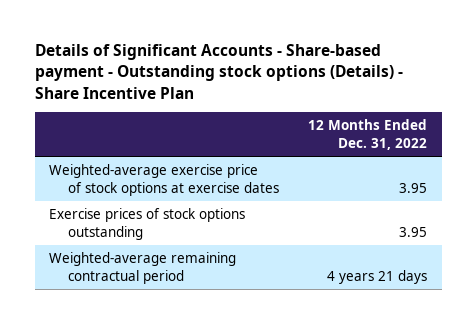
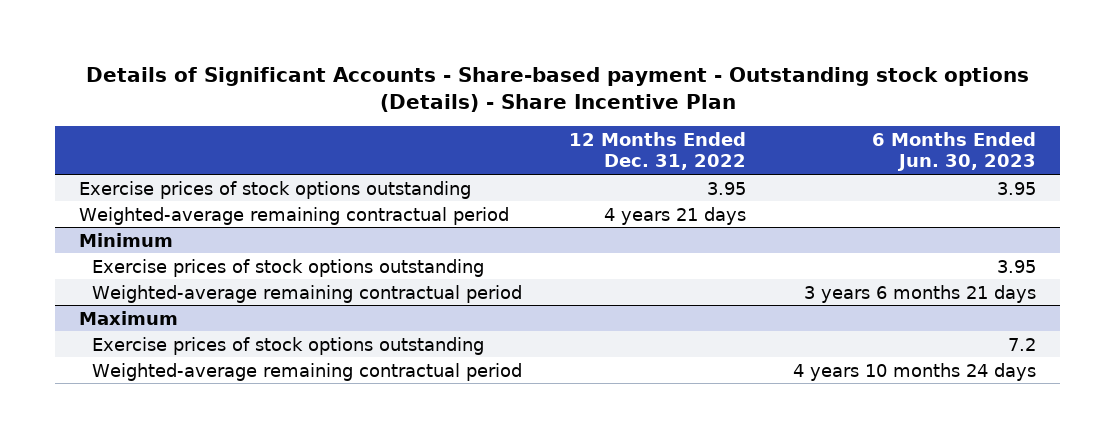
none -> [872,131,1037,172] 6 Months Ended Jun. 30, 2023
[49,163,280,196] Weighted-average exercise price of stock options at exercise dates -> none
none -> [78,232,173,247] Minimum
none -> [91,258,484,277] Exercise prices of stock options outstanding
none -> [91,284,522,303] Weighted-average remaining contractual period
none -> [78,310,178,325] Maximum
none -> [91,336,484,355] Exercise prices of stock options outstanding
none -> [91,362,522,381] Weighted-average remaining contractual period

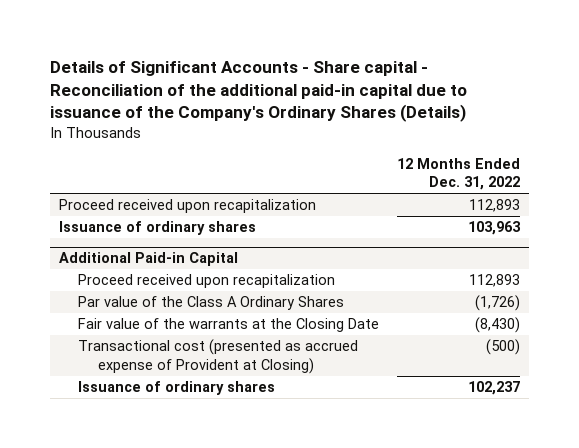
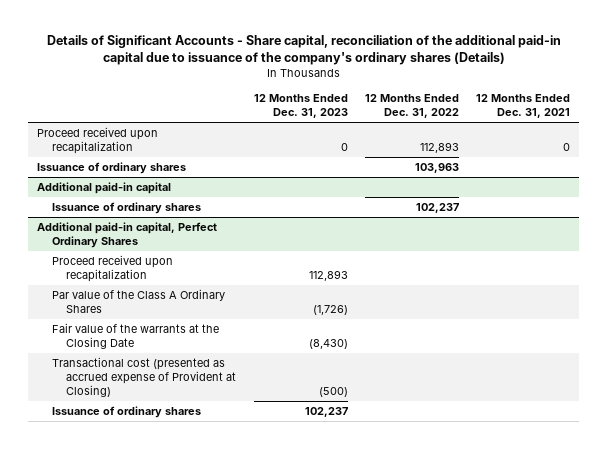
[50,60,468,123] Details of Significant Accounts - Share capital - Reconciliation of the additional paid-in capital due to issuance of the Company's Ordinary Shares (Details) -> [46,35,561,66] Details of Significant Accounts - Share capital, reconciliation of the additional paid-in capital due to issuance of the company's ordinary shares (Details)
none -> [253,94,348,119] 12 Months Ended Dec. 31, 2023
none -> [476,94,571,119] 12 Months Ended Dec. 31, 2021
[78,274,336,289] Proceed received upon recapitalization -> none
[78,296,345,311] Par value of the Class A Ordinary Shares -> none
[78,318,380,333] Fair value of the warrants at the Closing Date -> none
[78,339,359,374] Transactional cost (presented as accrued expense of Provident at Closing) -> none
[59,252,239,267] Additional Paid-in Capital -> [37,182,172,195] Additional paid-in capital
none -> [37,222,218,248] Additional paid-in capital, Perfect Ordinary Shares
none -> [51,255,173,282] Proceed received upon recapitalization
none -> [51,289,225,313] Par value of the Class A Ordinary Shares
none -> [51,323,219,349] Fair value of the warrants at the Closing Date
none -> [51,357,237,397] Transactional cost (presented as accrued expense of Provident at Closing)
none -> [51,406,201,419] Issuance of ordinary shares

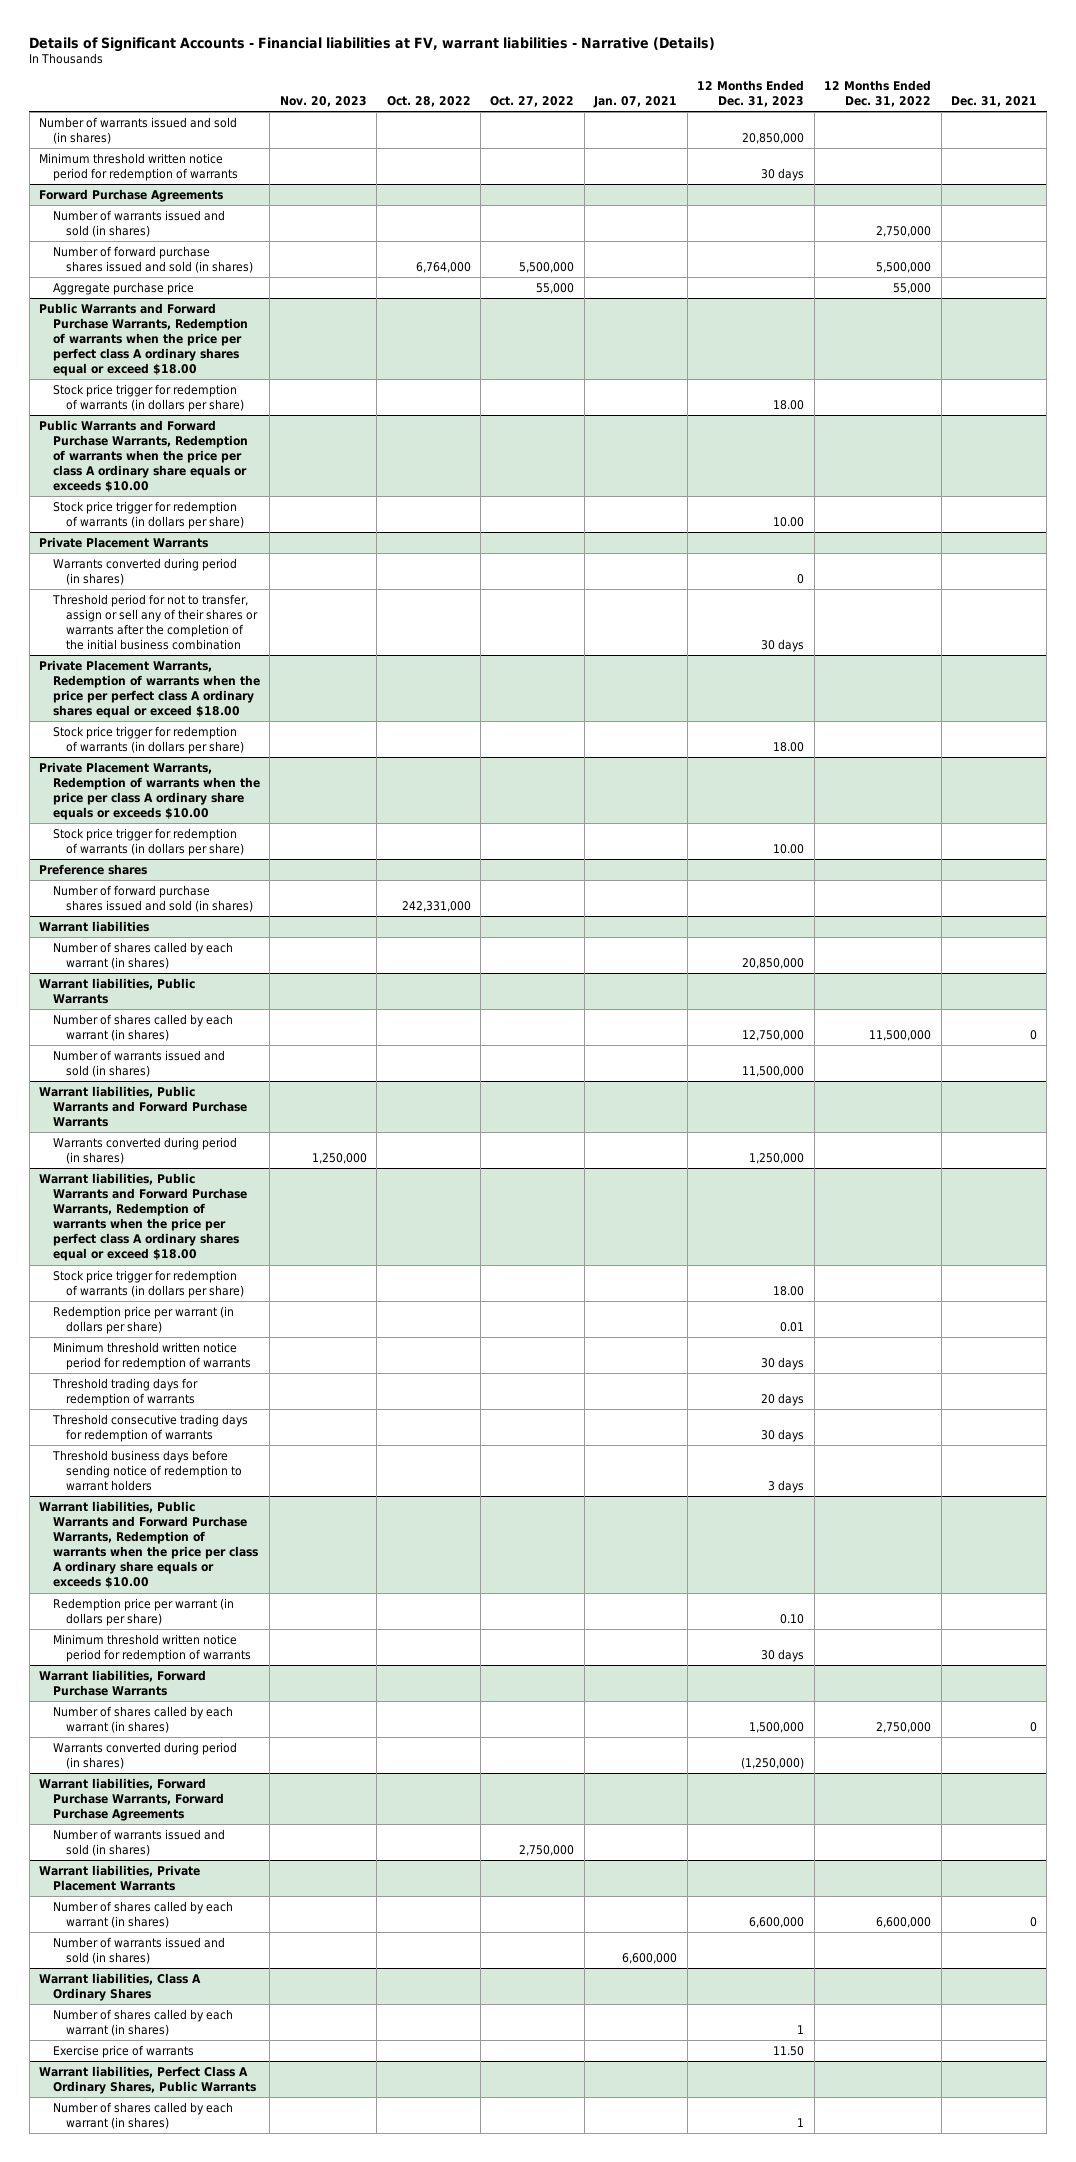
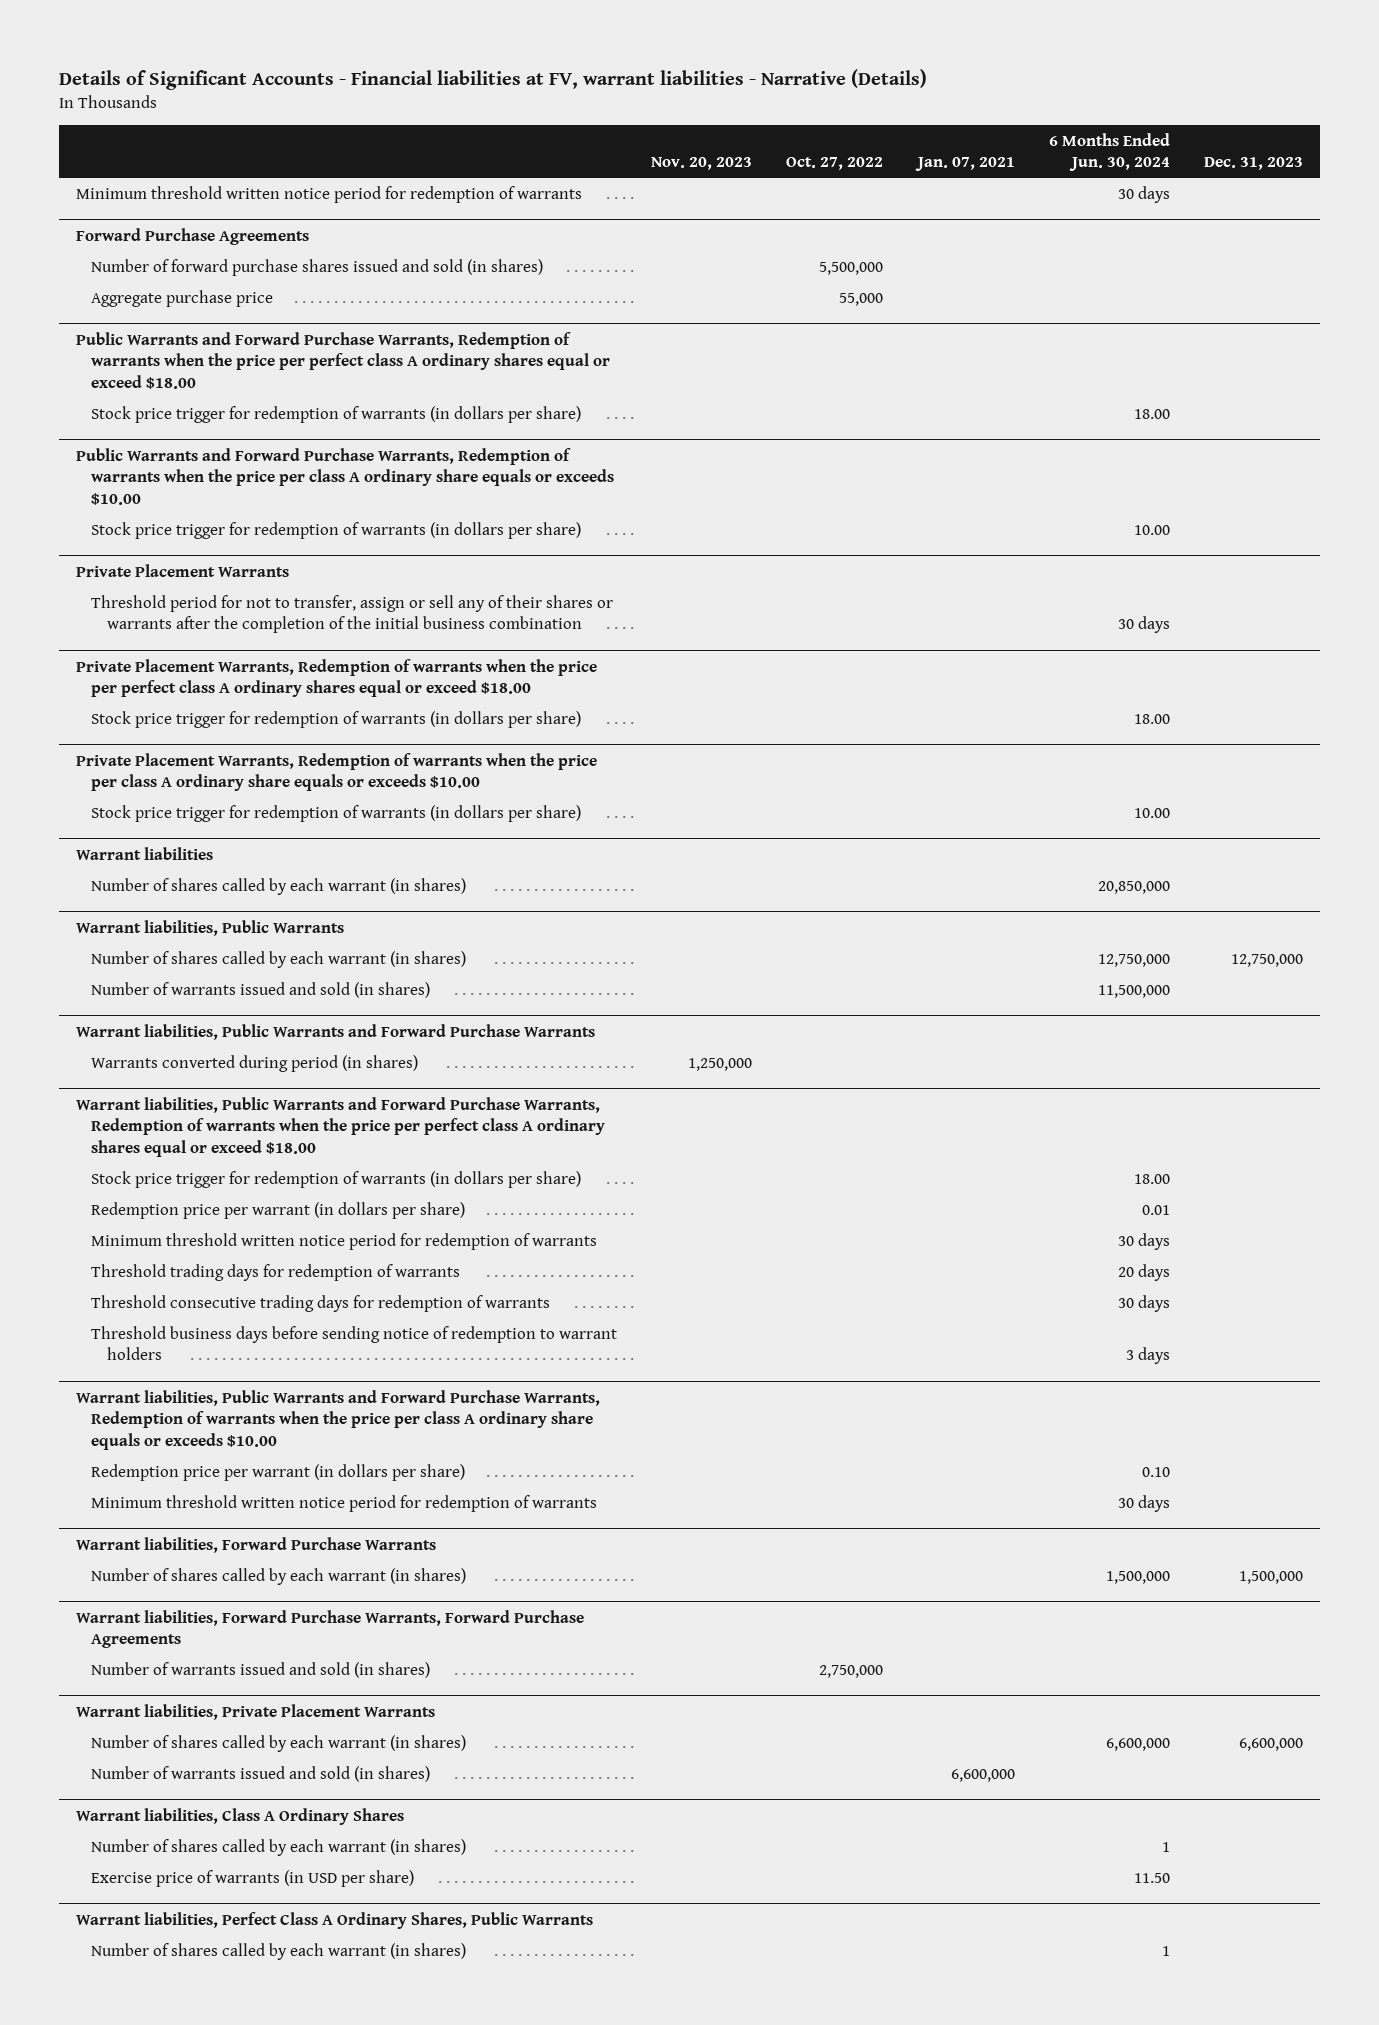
[386,96,471,108] Oct. 28, 2022 -> none
[697,79,805,108] 12 Months Ended Dec. 31, 2023 -> none
[824,79,932,108] 12 Months Ended Dec. 31, 2022 -> none
[950,96,1037,108] Dec. 31, 2021 -> none
none -> [1048,132,1170,172] 6 Months Ended Jun. 30, 2024
none -> [1203,157,1303,171] Dec. 31, 2023
[39,116,238,144] Number of warrants issued and sold (in shares) -> none
[52,209,225,237] Number of warrants issued and sold (in shares) -> none
[52,557,237,585] Warrants converted during period (in shares) -> none
[39,863,148,875] Preference shares -> none
[52,884,254,912] Number of forward purchase shares issued and sold (in shares) -> none
[52,1741,237,1769] Warrants converted during period (in shares) -> none
[52,2044,194,2058] Exercise price of warrants -> [91,1869,415,1887] Exercise price of warrants (in USD per share)

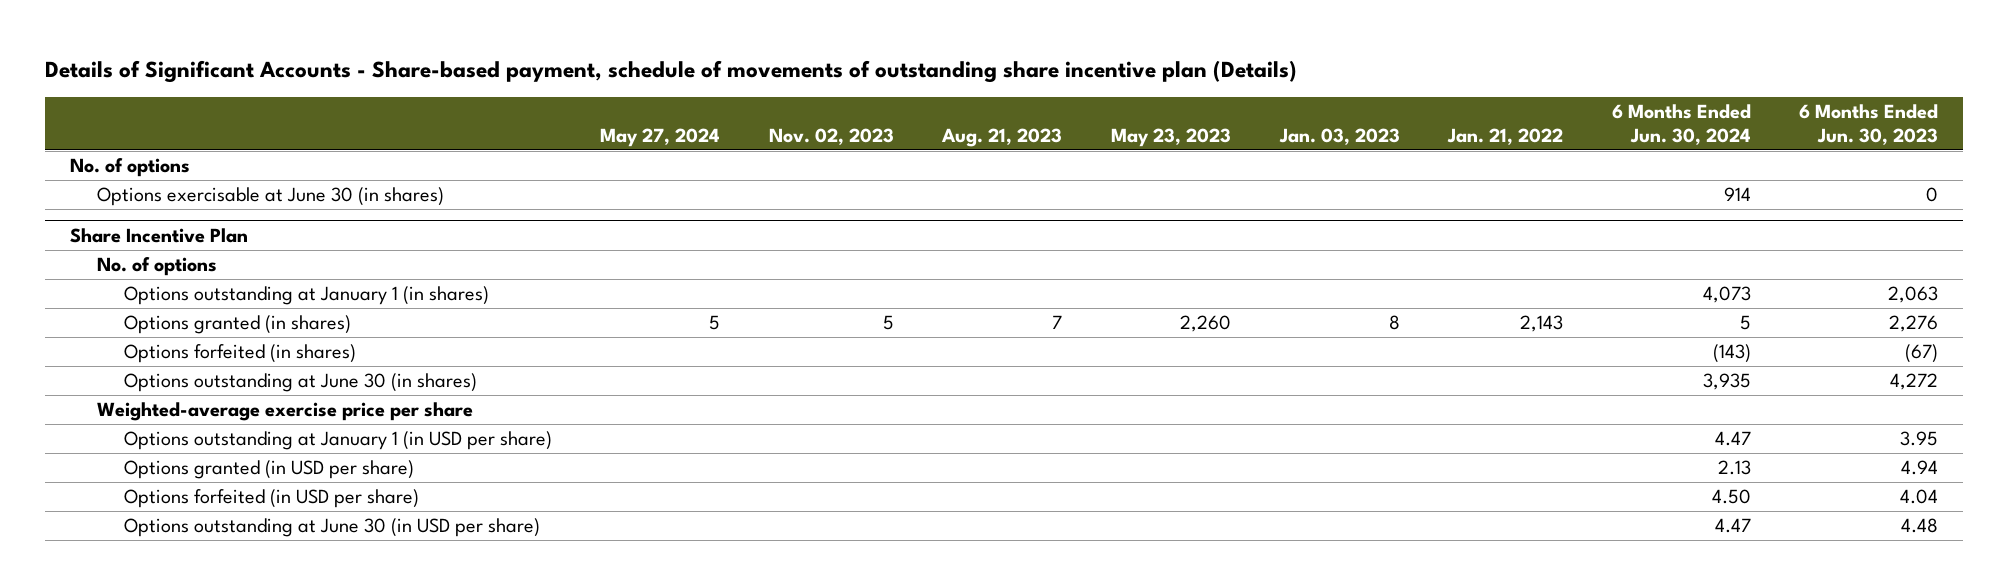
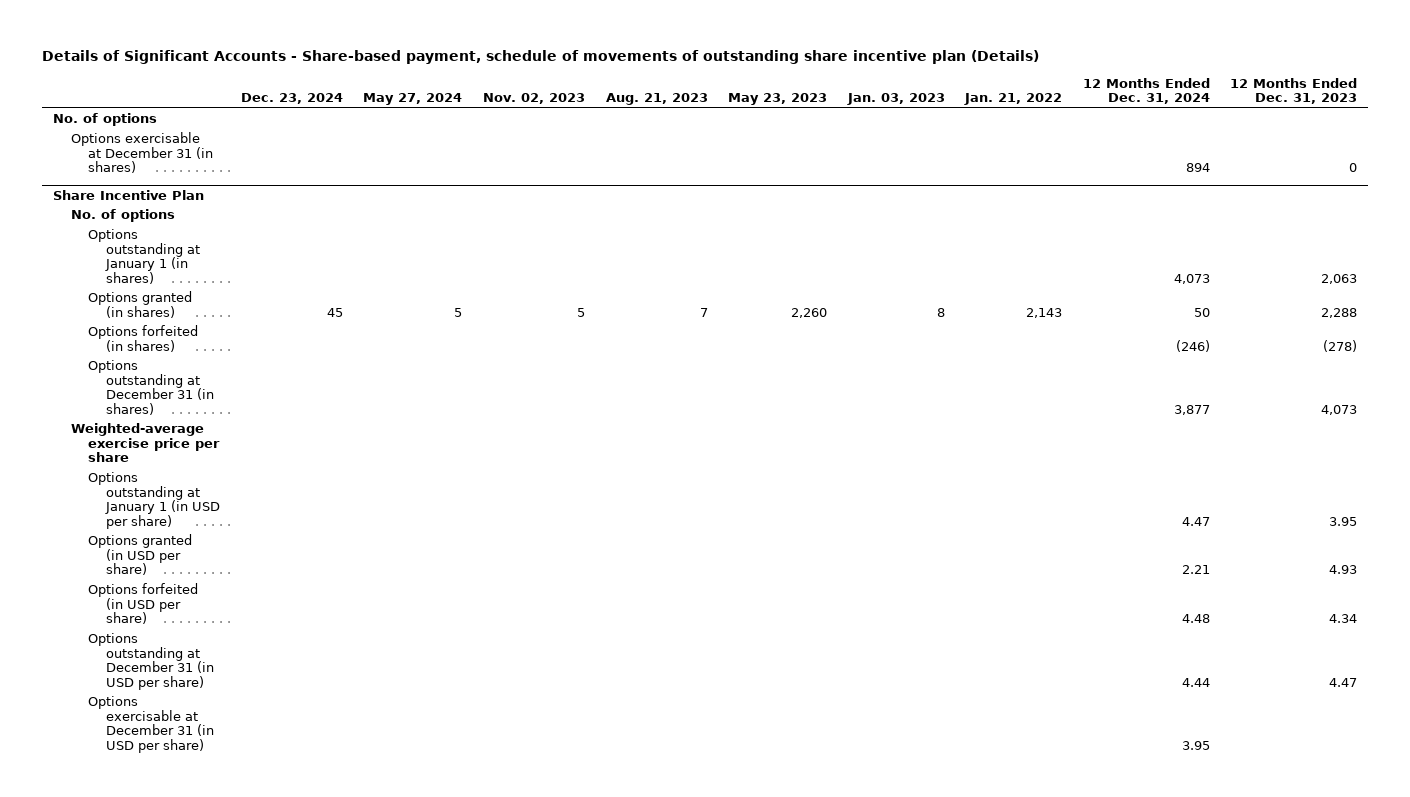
[1611,103,1751,145] 6 Months Ended Jun. 30, 2024 -> none
[1799,103,1939,145] 6 Months Ended Jun. 30, 2023 -> none
none -> [240,93,343,105] Dec. 23, 2024
none -> [1082,78,1210,105] 12 Months Ended Dec. 31, 2024
none -> [1230,78,1358,105] 12 Months Ended Dec. 31, 2023
[96,187,444,207] Options exercisable at June 30 (in shares) -> [70,132,214,174] Options exercisable at December 31 (in shares)
[123,373,477,393] Options outstanding at June 30 (in shares) -> [88,360,215,415] Options outstanding at December 31 (in shares)
[123,518,540,538] Options outstanding at June 30 (in USD per share) -> [88,633,215,690] Options outstanding at December 31 (in USD per share)
none -> [88,696,215,753] Options exercisable at December 31 (in USD per share)

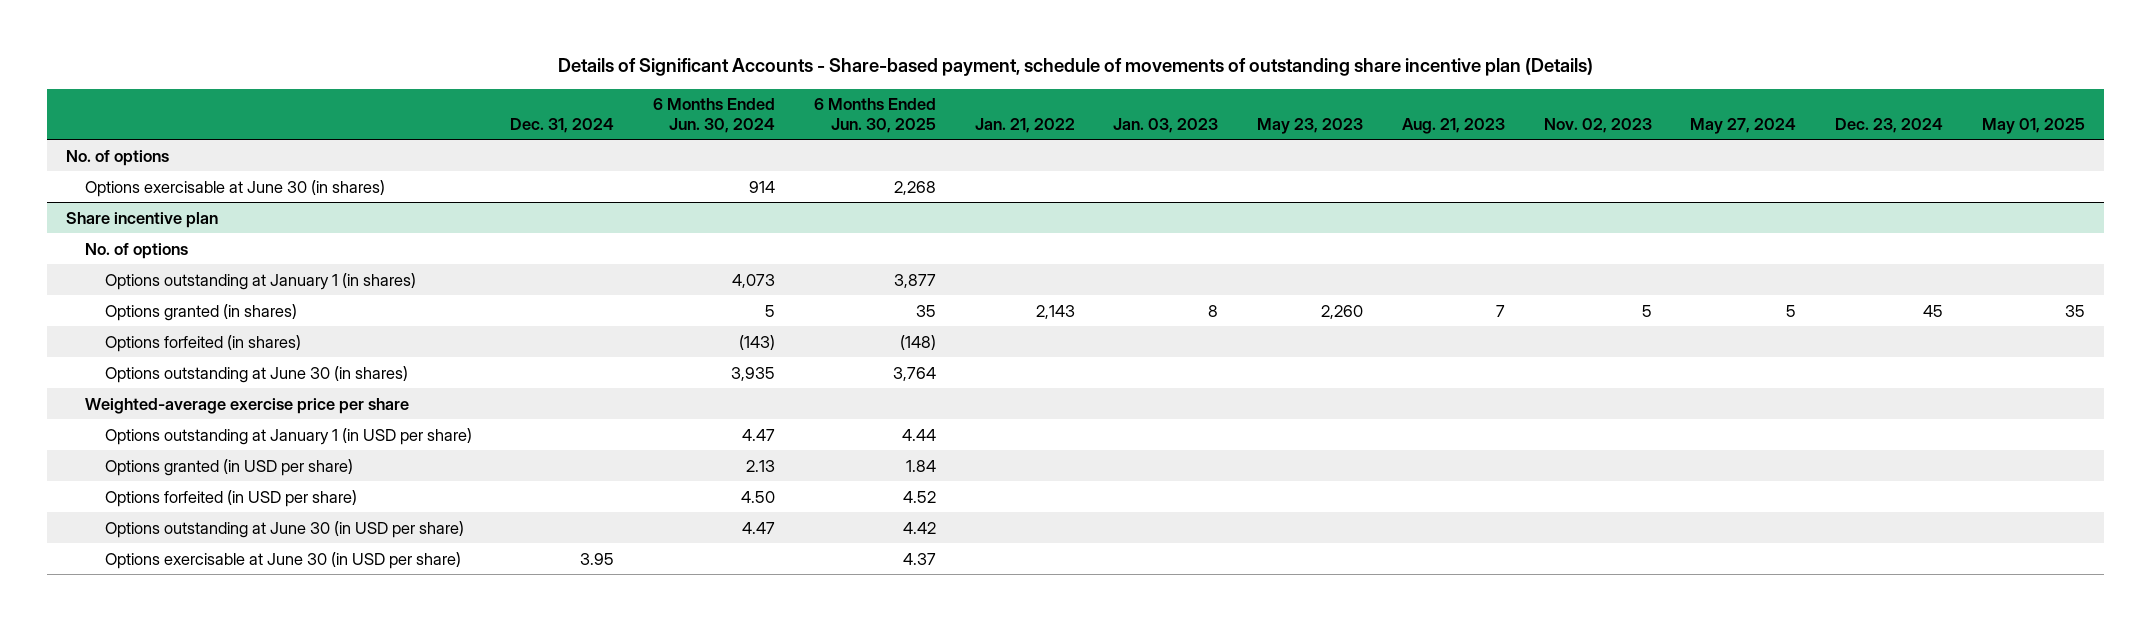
[1082,78,1210,105] 12 Months Ended Dec. 31, 2024 -> none
[1230,78,1358,105] 12 Months Ended Dec. 31, 2023 -> none
none -> [510,117,615,133] Dec. 31, 2024
none -> [653,98,776,133] 6 Months Ended Jun. 30, 2024
none -> [813,98,936,133] 6 Months Ended Jun. 30, 2025
none -> [1981,117,2085,134] May 01, 2025
[70,132,214,174] Options exercisable at December 31 (in shares) -> [85,179,386,197] Options exercisable at June 30 (in shares)
[52,189,204,200] Share Incentive Plan -> [66,211,219,228] Share incentive plan
[88,360,215,415] Options outstanding at December 31 (in shares) -> [104,365,408,383] Options outstanding at June 30 (in shares)
[88,633,215,690] Options outstanding at December 31 (in USD per share) -> [104,520,464,538] Options outstanding at June 30 (in USD per share)
[88,696,215,753] Options exercisable at December 31 (in USD per share) -> [104,551,461,569] Options exercisable at June 30 (in USD per share)

